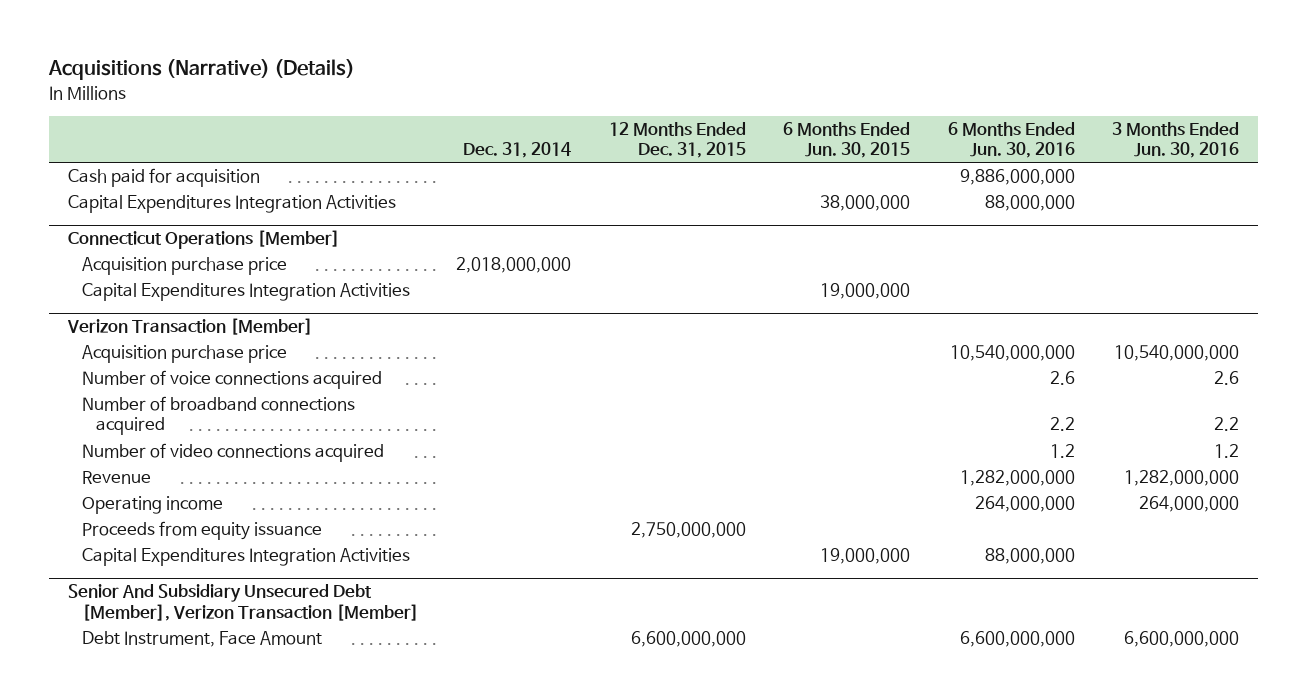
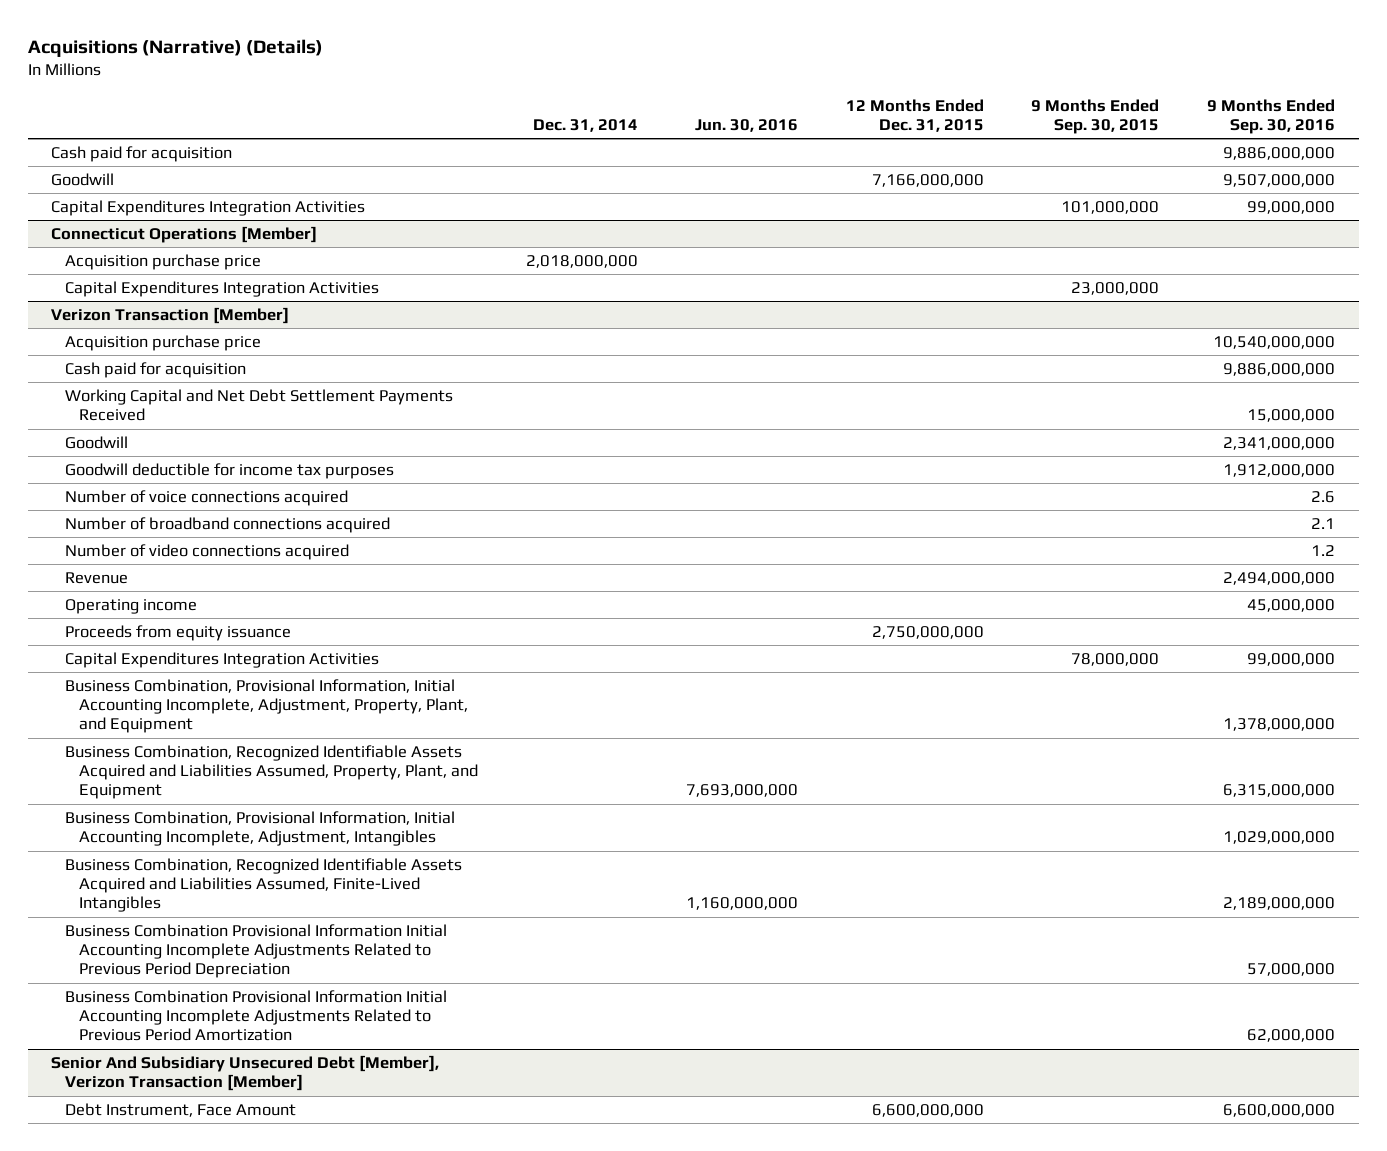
[783,122,911,159] 6 Months Ended Jun. 30, 2015 -> none
[947,122,1075,159] 6 Months Ended Jun. 30, 2016 -> none
[1112,122,1240,159] 3 Months Ended Jun. 30, 2016 -> none
none -> [694,119,798,133] Jun. 30, 2016
none -> [1031,98,1160,135] 9 Months Ended Sep. 30, 2015
none -> [1207,98,1336,135] 9 Months Ended Sep. 30, 2016
none -> [51,173,115,187] Goodwill
none -> [65,362,247,379] Cash paid for acquisition
none -> [65,389,454,422] Working Capital and Net Debt Settlement Payments Received
none -> [65,436,129,450] Goodwill
none -> [65,463,395,480] Goodwill deductible for income tax purposes
none -> [65,679,469,734] Business Combination, Provisional Information, Initial Accounting Incomplete, Adjustment, Property, Plant, and Equipment
none -> [65,745,479,800] Business Combination, Recognized Identifiable Assets Acquired and Liabilities Assumed, Property, Plant, and Equipment
none -> [65,811,456,847] Business Combination, Provisional Information, Initial Accounting Incomplete, Adjustment, Intangibles
none -> [65,858,463,913] Business Combination, Recognized Identifiable Assets Acquired and Liabilities Assumed, Finite-Lived Intangibles
none -> [65,924,448,979] Business Combination Provisional Information Initial Accounting Incomplete Adjustments Related to Previous Period Depreciation
none -> [65,990,448,1042] Business Combination Provisional Information Initial Accounting Incomplete Adjustments Related to Previous Period Amortization

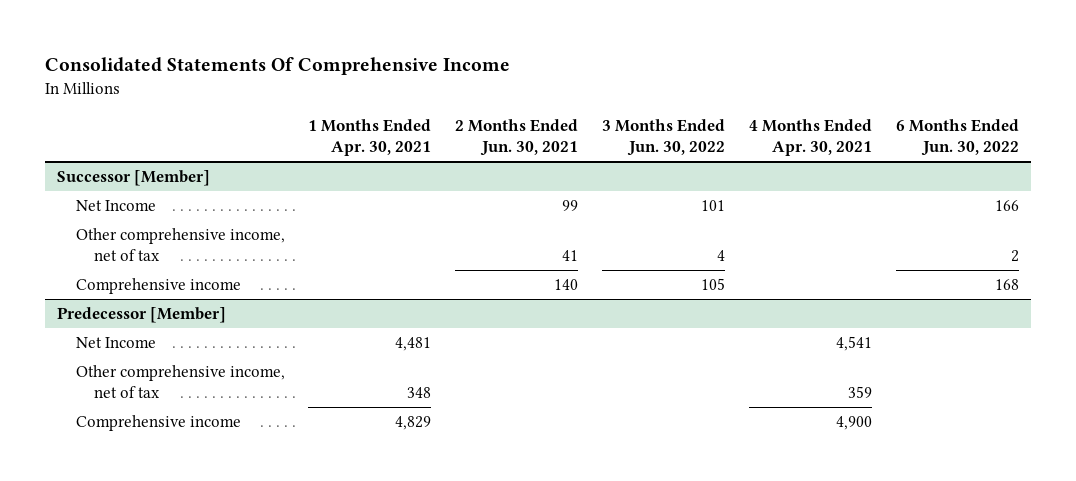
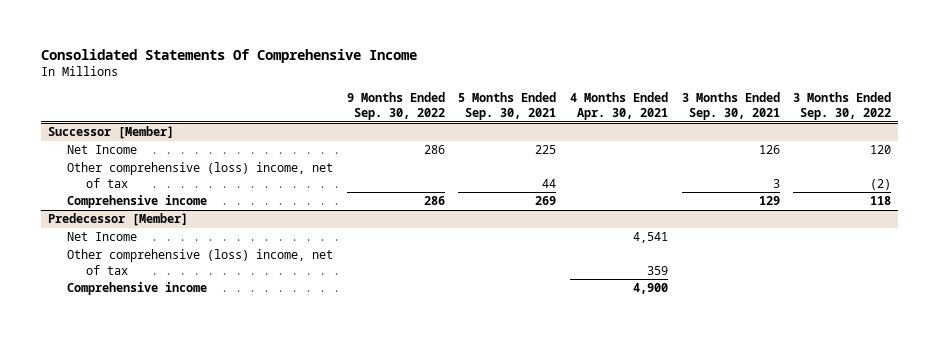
[308,119,432,157] 1 Months Ended Apr. 30, 2021 -> none
[455,119,579,157] 2 Months Ended Jun. 30, 2021 -> none
[602,119,726,157] 3 Months Ended Jun. 30, 2022 -> none
[895,119,1019,157] 6 Months Ended Jun. 30, 2022 -> none
none -> [346,91,445,121] 9 Months Ended Sep. 30, 2022
none -> [458,91,557,121] 5 Months Ended Sep. 30, 2021
none -> [681,91,780,121] 3 Months Ended Sep. 30, 2021
none -> [793,91,892,121] 3 Months Ended Sep. 30, 2022
[75,228,285,262] Other comprehensive income, net of tax -> [67,162,334,188] Other comprehensive (loss) income, net of tax
[75,365,285,399] Other comprehensive income, net of tax -> [67,249,334,275] Other comprehensive (loss) income, net of tax

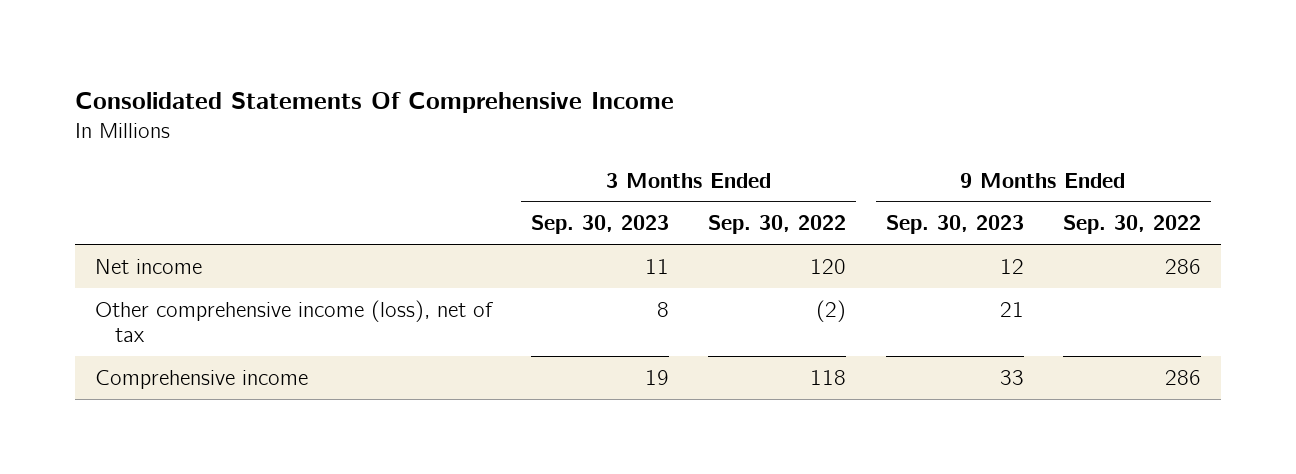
[458,91,557,121] 5 Months Ended Sep. 30, 2021 -> none
[570,91,669,121] 4 Months Ended Apr. 30, 2021 -> none
[681,91,780,121] 3 Months Ended Sep. 30, 2021 -> none
none -> [531,215,670,235] Sep. 30, 2023
none -> [885,215,1024,235] Sep. 30, 2023
[48,126,175,140] Successor [Member] -> none
[67,145,138,155] Net Income -> [94,258,202,274] Net income
[67,162,334,188] Other comprehensive (loss) income, net of tax -> [94,299,493,342] Other comprehensive income (loss), net of tax
[48,213,189,227] Predecessor [Member] -> none
[67,232,138,242] Net Income -> none
[67,249,334,275] Other comprehensive (loss) income, net of tax -> none
[67,282,208,296] Comprehensive income -> none

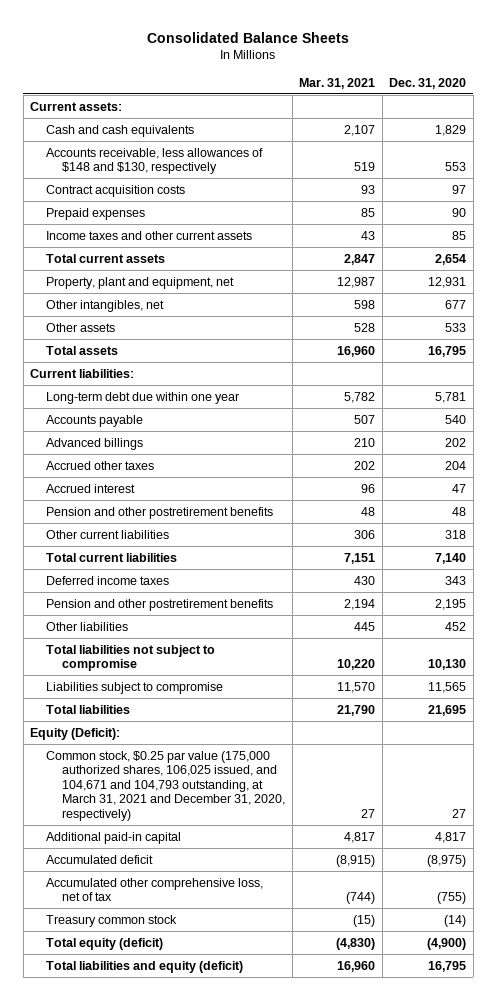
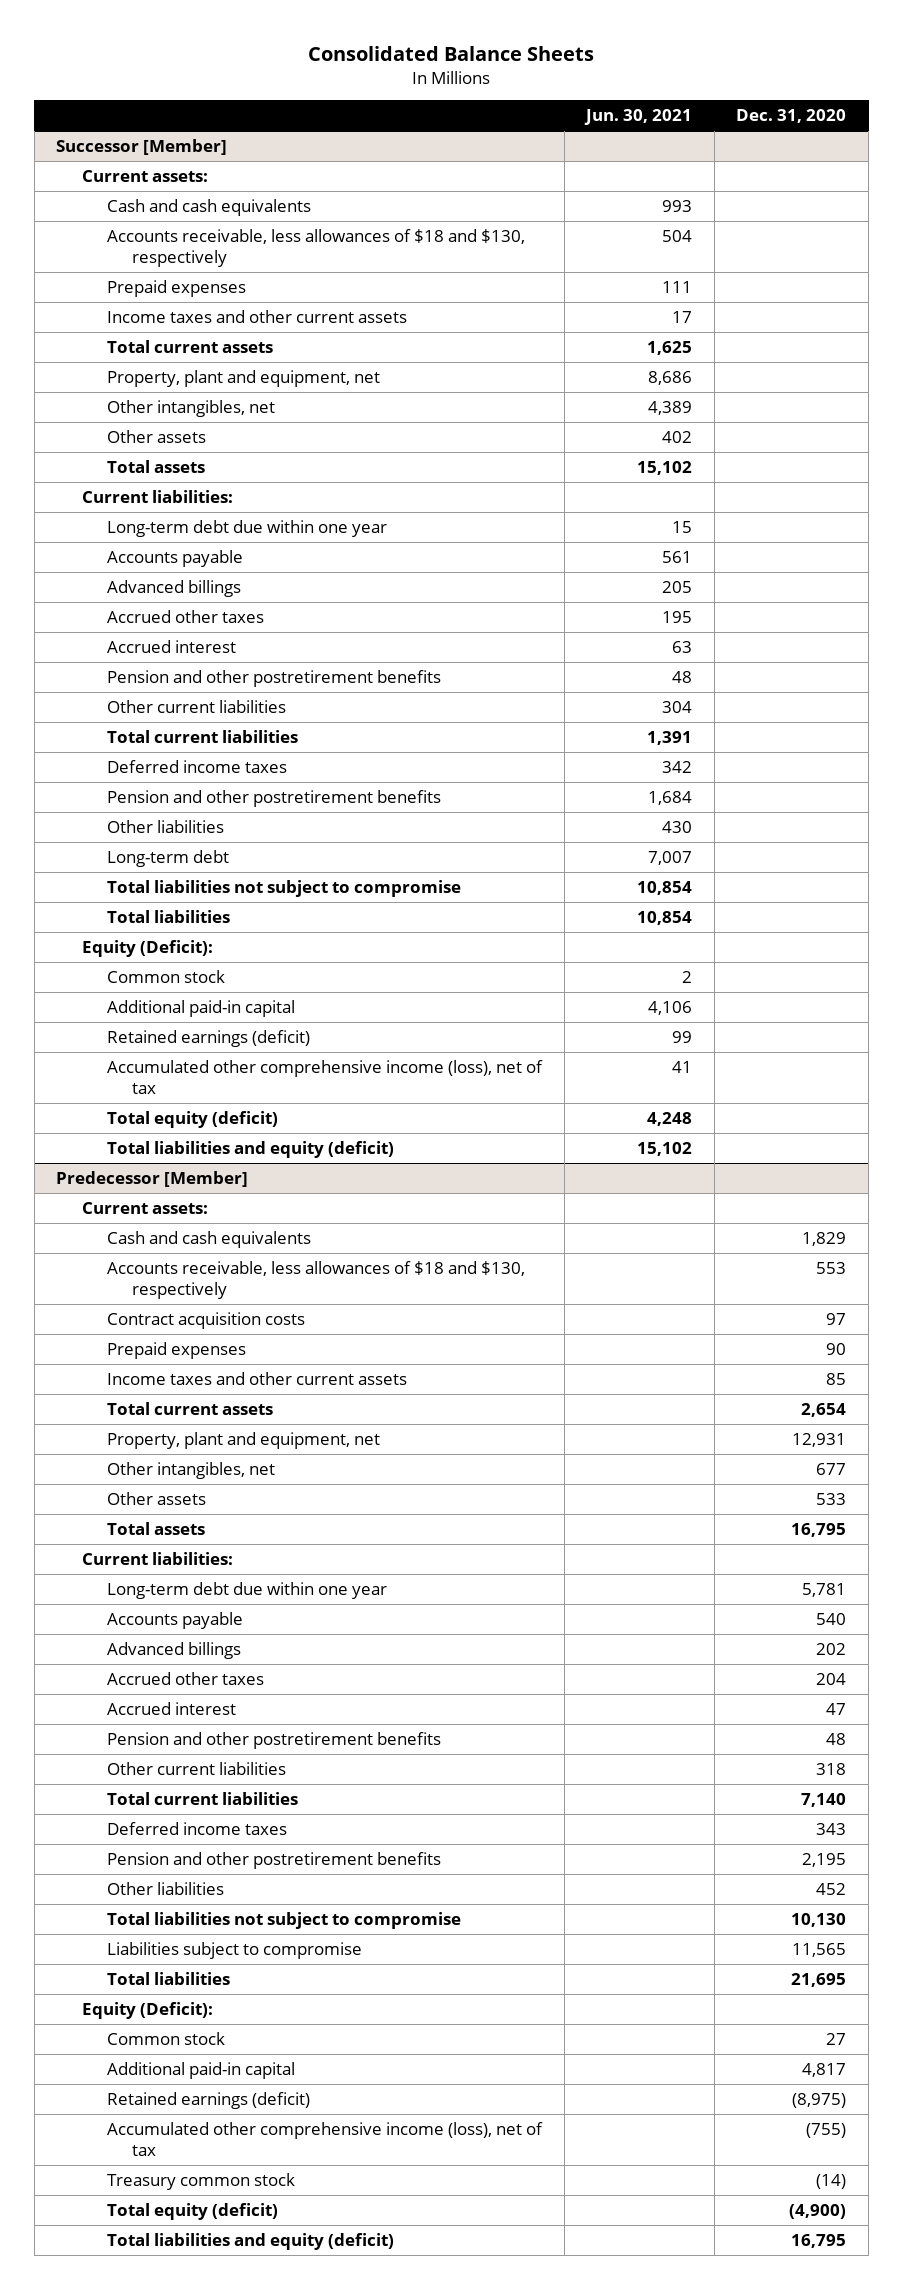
[299,77,376,89] Mar. 31, 2021 -> none
none -> [584,109,693,126] Jun. 30, 2021
none -> [56,138,228,155] Successor [Member]
none -> [81,169,208,182] Current assets:
none -> [106,198,311,216] Cash and cash equivalents
none -> [106,228,525,268] Accounts receivable, less allowances of $18 and $130, respectively
none -> [106,279,246,297] Prepaid expenses
none -> [106,309,407,323] Income taxes and other current assets
none -> [106,339,273,353] Total current assets
none -> [106,369,380,387] Property, plant and equipment, net
none -> [106,399,275,417] Other intangibles, net
none -> [106,429,206,443] Other assets
none -> [106,459,205,473] Total assets
none -> [81,489,233,503] Current liabilities:
none -> [106,519,387,537] Long-term debt due within one year
none -> [106,549,243,567] Accounts payable
none -> [106,579,241,597] Advanced billings
none -> [106,609,264,623] Accrued other taxes
none -> [106,639,236,653] Accrued interest
none -> [106,669,441,687] Pension and other postretirement benefits
none -> [106,699,286,713] Other current liabilities
none -> [106,729,298,743] Total current liabilities
none -> [106,759,287,773] Deferred income taxes
none -> [106,789,441,807] Pension and other postretirement benefits
none -> [106,819,224,833] Other liabilities
none -> [106,849,229,867] Long-term debt
none -> [106,879,461,897] Total liabilities not subject to compromise
none -> [106,909,230,923] Total liabilities
none -> [81,939,213,957] Equity (Deficit):
none -> [106,969,225,983] Common stock
none -> [106,999,295,1017] Additional paid-in capital
none -> [106,1029,310,1047] Retained earnings (deficit)
none -> [106,1059,543,1095] Accumulated other comprehensive income (loss), net of tax
none -> [106,1110,278,1128] Total equity (deficit)
none -> [106,1140,394,1158] Total liabilities and equity (deficit)
none -> [56,1170,249,1187] Predecessor [Member]
[46,147,264,175] Accounts receivable, less allowances of $148 and $130, respectively -> [106,1260,525,1300] Accounts receivable, less allowances of $18 and $130, respectively
[46,750,286,822] Common stock, $0.25 par value (175,000 authorized shares, 106,025 issued, and 104,671 and 104,793 outstanding, at March 31, 2021 and December 31, 2020, respectively) -> [106,2031,225,2045] Common stock
[46,854,154,864] Accumulated deficit -> [106,2091,310,2109] Retained earnings (deficit)
[46,877,264,902] Accumulated other comprehensive loss, net of tax -> [106,2121,543,2157] Accumulated other comprehensive income (loss), net of tax

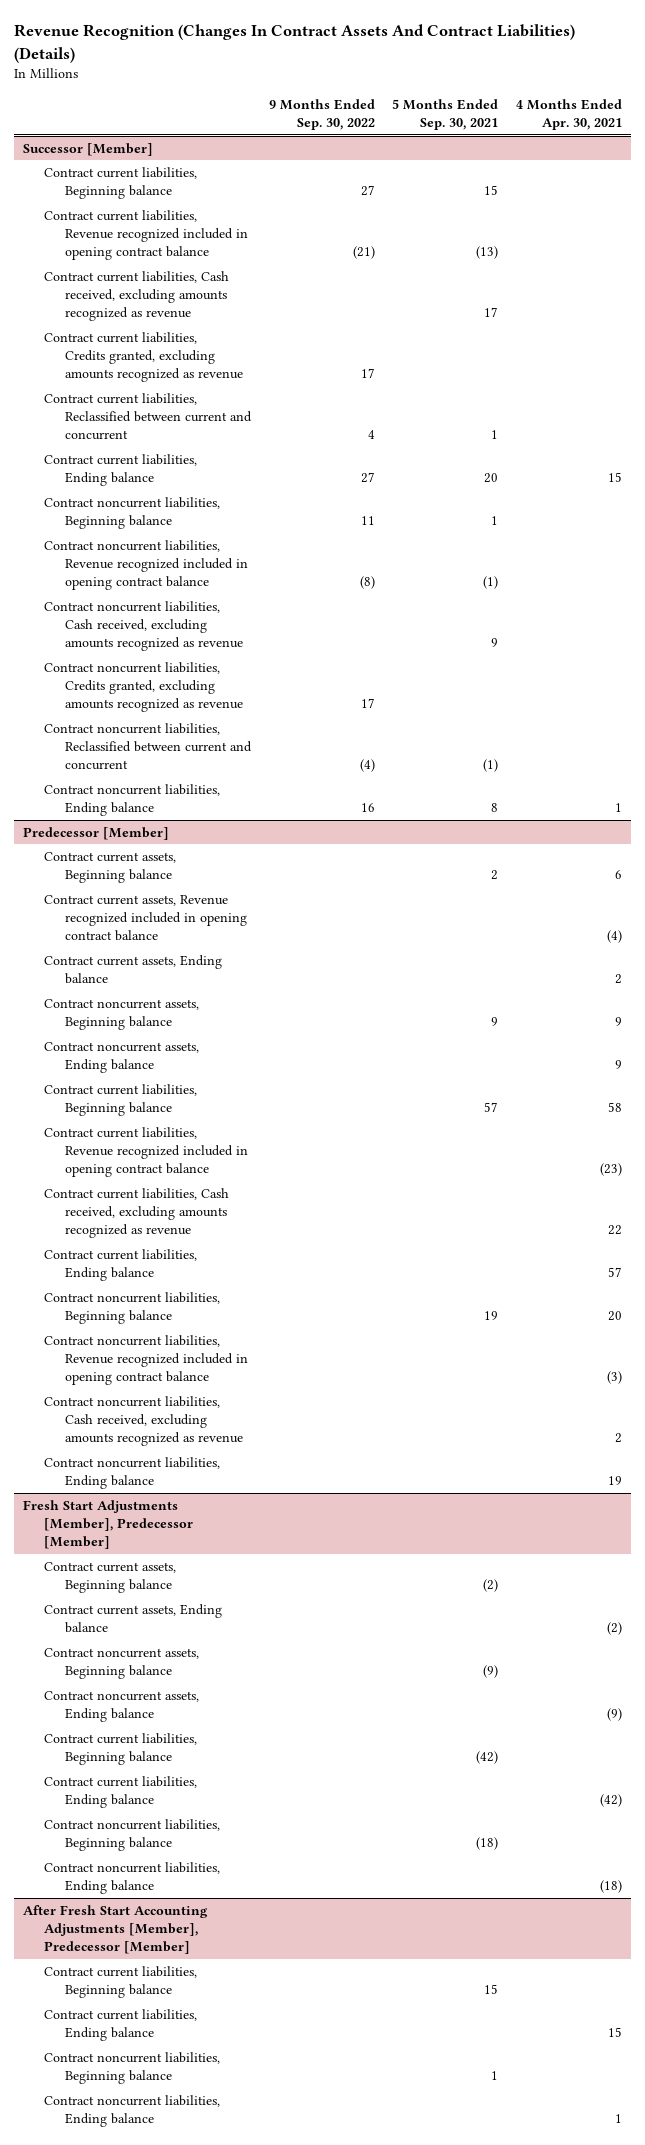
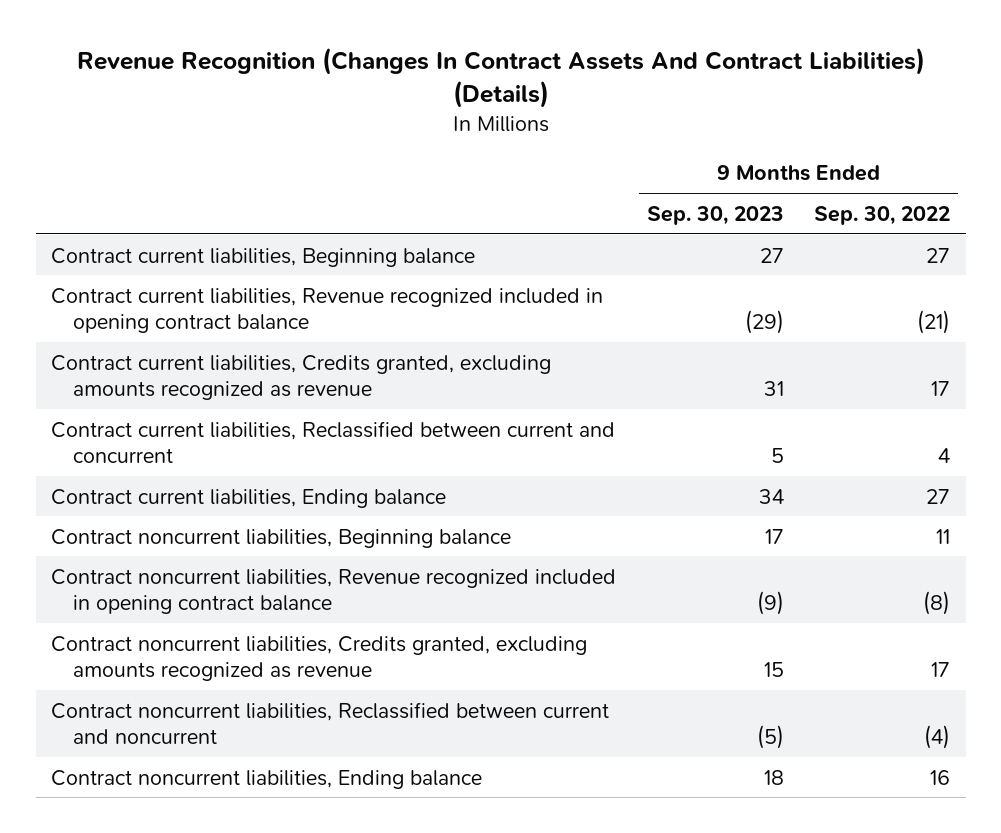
[392,98,499,131] 5 Months Ended Sep. 30, 2021 -> none
[516,98,623,131] 4 Months Ended Apr. 30, 2021 -> none
none -> [646,205,784,225] Sep. 30, 2023
[23,142,154,156] Successor [Member] -> none
[43,270,229,322] Contract current liabilities, Cash received, excluding amounts recognized as revenue -> none
[43,600,243,652] Contract noncurrent liabilities, Cash received, excluding amounts recognized as revenue -> none
[43,722,252,771] Contract noncurrent liabilities, Reclassified between current and concurrent -> [51,701,610,745] Contract noncurrent liabilities, Reclassified between current and noncurrent
[23,826,170,840] Predecessor [Member] -> none
[43,851,176,884] Contract current assets, Beginning balance -> none
[43,894,247,942] Contract current assets, Revenue recognized included in opening contract balance -> none
[43,954,222,985] Contract current assets, Ending balance -> none
[43,998,199,1031] Contract noncurrent assets, Beginning balance -> none
[43,1041,199,1074] Contract noncurrent assets, Ending balance -> none
[43,1083,197,1117] Contract current liabilities, Beginning balance -> none
[43,1126,248,1178] Contract current liabilities, Revenue recognized included in opening contract balance -> none
[43,1187,229,1239] Contract current liabilities, Cash received, excluding amounts recognized as revenue -> none
[43,1248,197,1282] Contract current liabilities, Ending balance -> none
[43,1291,220,1325] Contract noncurrent liabilities, Beginning balance -> none
[43,1334,248,1386] Contract noncurrent liabilities, Revenue recognized included in opening contract balance -> none
[43,1395,243,1447] Contract noncurrent liabilities, Cash received, excluding amounts recognized as revenue -> none
[43,1456,220,1490] Contract noncurrent liabilities, Ending balance -> none
[23,1499,193,1550] Fresh Start Adjustments [Member], Predecessor [Member] -> none
[43,1561,176,1594] Contract current assets, Beginning balance -> none
[43,1603,222,1634] Contract current assets, Ending balance -> none
[43,1647,199,1680] Contract noncurrent assets, Beginning balance -> none
[43,1690,199,1723] Contract noncurrent assets, Ending balance -> none
[43,1732,197,1766] Contract current liabilities, Beginning balance -> none
[43,1775,197,1809] Contract current liabilities, Ending balance -> none
[43,1818,220,1852] Contract noncurrent liabilities, Beginning balance -> none
[43,1861,220,1895] Contract noncurrent liabilities, Ending balance -> none
[23,1904,209,1955] After Fresh Start Accounting Adjustments [Member], Predecessor [Member] -> none
[43,1965,197,1999] Contract current liabilities, Beginning balance -> none
[43,2008,197,2042] Contract current liabilities, Ending balance -> none
[43,2051,220,2085] Contract noncurrent liabilities, Beginning balance -> none
[43,2094,220,2128] Contract noncurrent liabilities, Ending balance -> none

